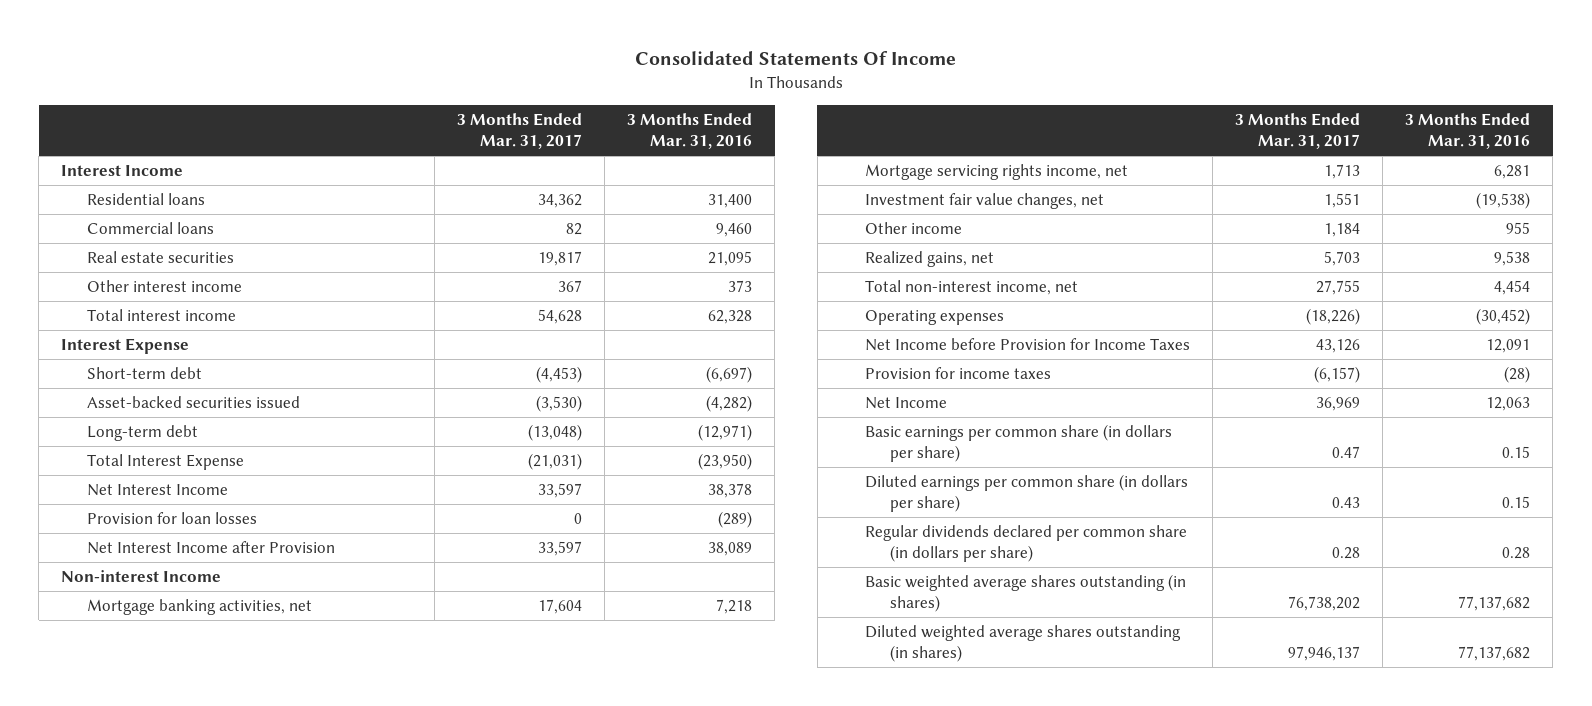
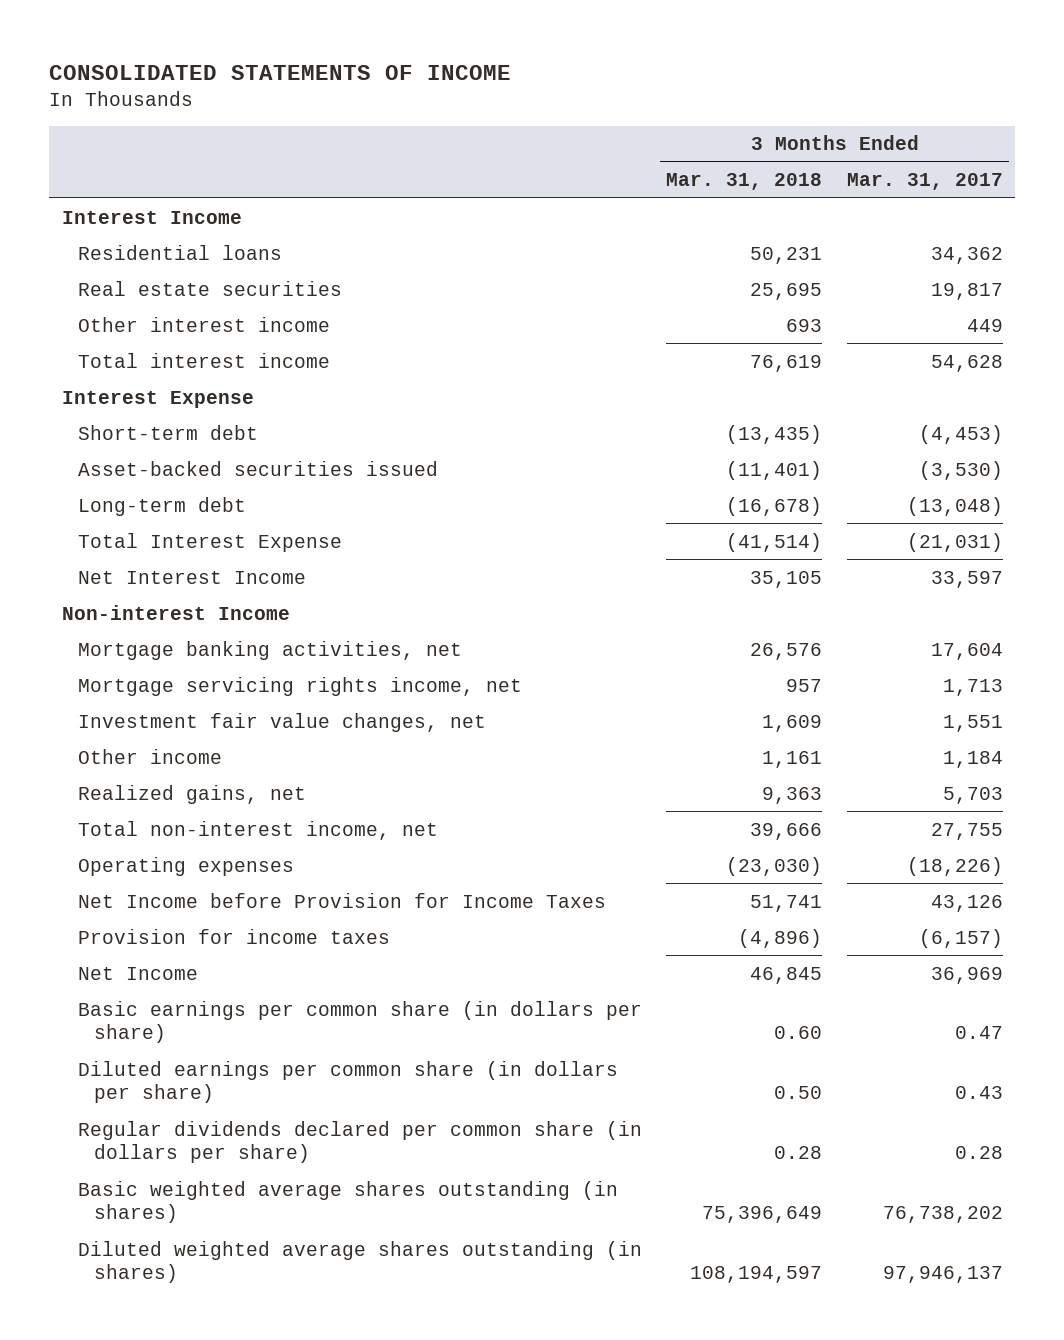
[634,51,956,66] Consolidated Statements Of Income -> [49,64,512,80] CONSOLIDATED STATEMENTS OF INCOME
[626,113,752,150] 3 Months Ended Mar. 31, 2016 -> none
none -> [666,173,823,191] Mar. 31, 2018
[86,221,214,234] Commercial loans -> none
[557,279,582,292] 367 -> [966,318,1003,332] 449
[86,511,257,524] Provision for loan losses -> none
[86,540,335,554] Net Interest Income after Provision -> none

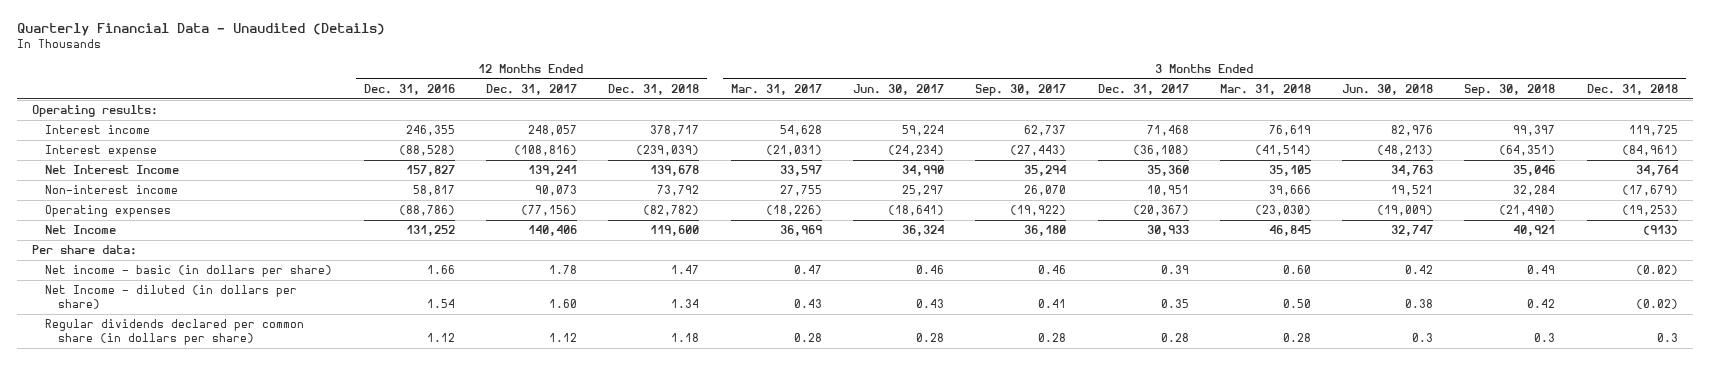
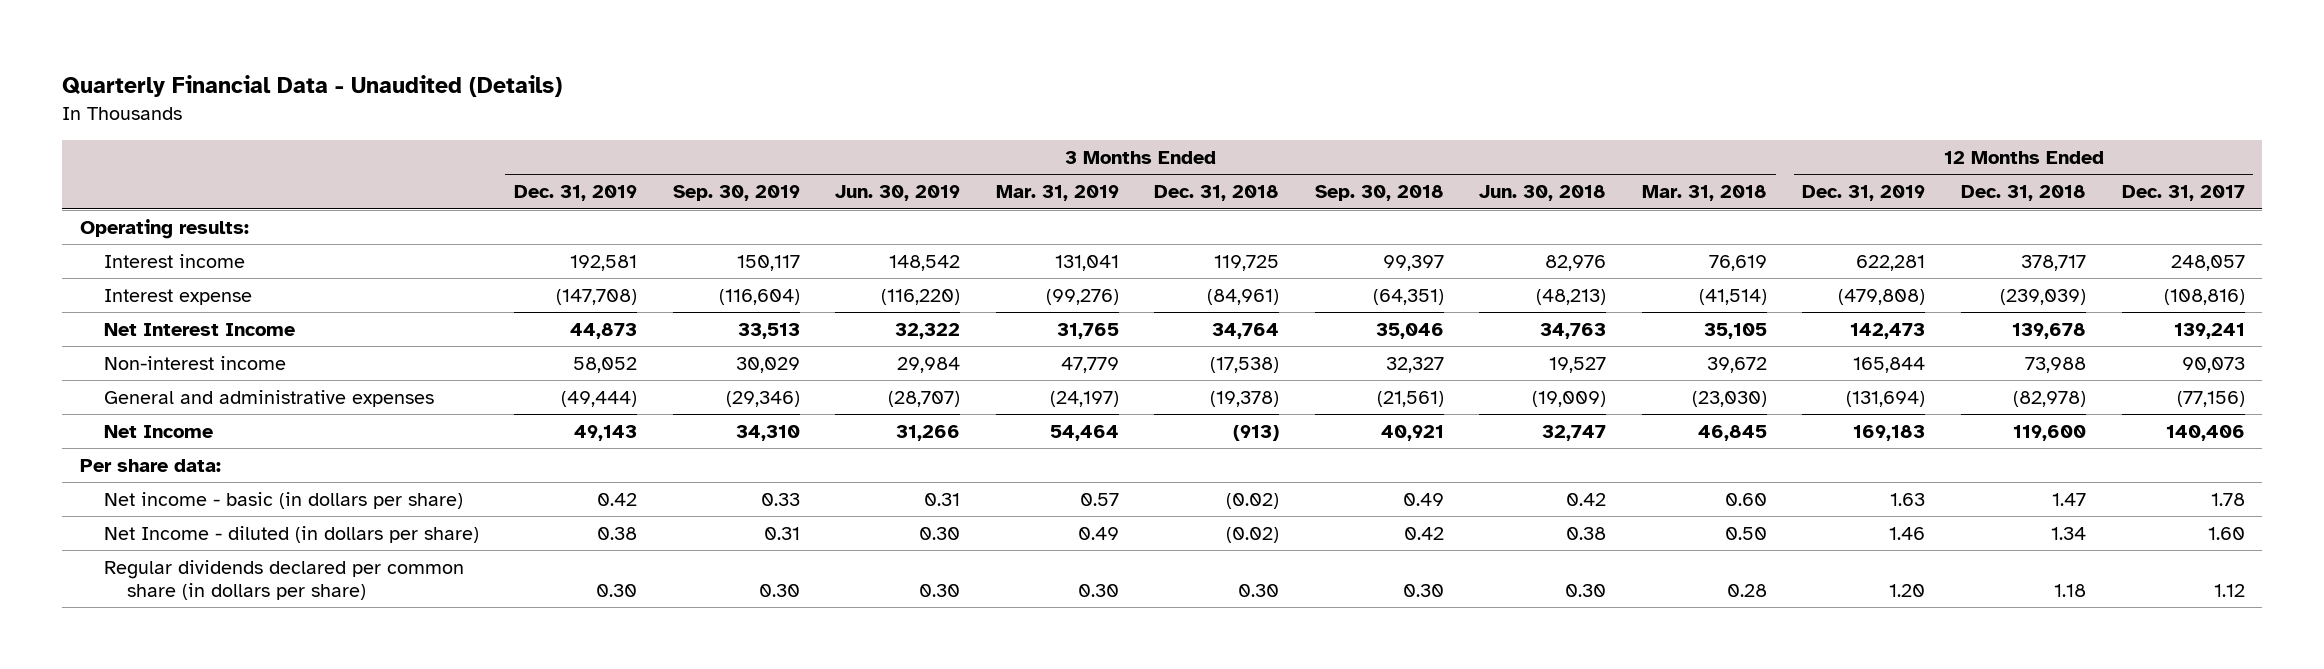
[363,83,455,95] Dec. 31, 2016 -> none
[730,83,822,95] Mar. 31, 2017 -> none
[852,83,944,95] Jun. 30, 2017 -> none
[975,83,1067,96] Sep. 30, 2017 -> none
[1097,83,1189,95] Dec. 31, 2017 -> none
none -> [514,185,638,202] Dec. 31, 2019
none -> [672,185,800,202] Sep. 30, 2019
none -> [835,185,961,202] Jun. 30, 2019
none -> [995,185,1119,202] Mar. 31, 2019
none -> [1802,185,1926,202] Dec. 31, 2019
[657,185,700,197] 73,792 -> [2025,357,2087,374] 73,988
[1268,185,1311,197] 39,666 -> [1706,357,1767,374] 39,672
[1391,185,1434,197] 19,521 -> [1549,357,1607,374] 19,527
[1513,185,1556,197] 32,284 -> [1385,357,1444,374] 32,327
[1621,185,1678,197] (17,679) -> [1210,357,1280,374] (17,538)
[45,205,172,218] Operating expenses -> [103,390,434,408] General and administrative expenses
[643,205,700,217] (82,782) -> [2013,391,2087,408] (82,978)
[1499,205,1556,217] (21,490) -> [1376,391,1444,408] (21,561)
[1621,205,1678,217] (19,253) -> [1210,391,1280,408] (19,378)
[1412,332,1434,342] 0.3 -> [1565,584,1607,598] 0.30
[1534,332,1556,342] 0.3 -> [1402,584,1444,598] 0.30
[1656,332,1678,342] 0.3 -> [1238,584,1280,598] 0.30

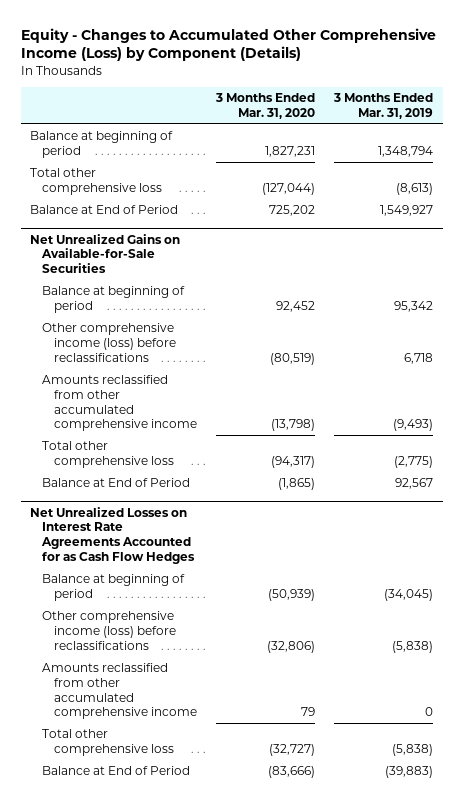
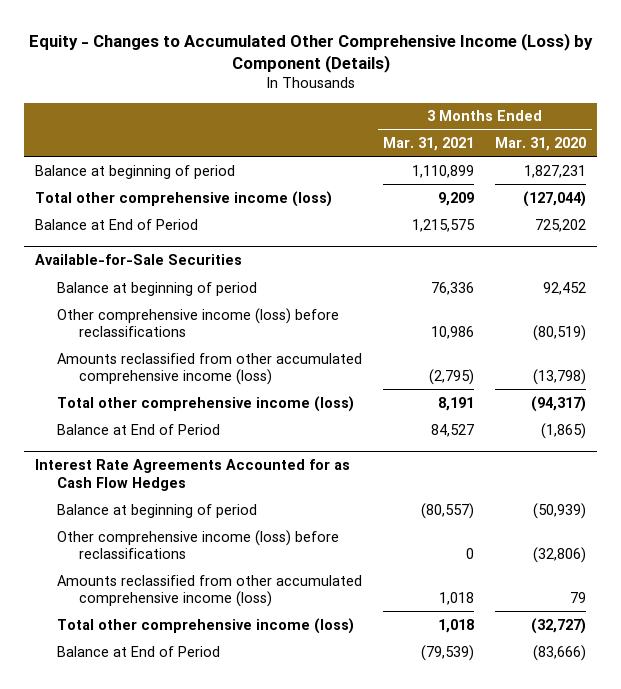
[333,92,434,119] 3 Months Ended Mar. 31, 2019 -> none
none -> [383,136,475,151] Mar. 31, 2021
[30,168,163,196] Total other comprehensive loss -> [34,190,332,207] Total other comprehensive income (loss)
[30,233,181,274] Net Unrealized Gains on Available-for-Sale Securities -> [34,254,242,266] Available-for-Sale Securities
[42,375,197,432] Amounts reclassified from other accumulated comprehensive income -> [56,352,362,386] Amounts reclassified from other accumulated comprehensive income (loss)
[42,441,174,469] Total other comprehensive loss -> [56,395,354,412] Total other comprehensive income (loss)
[30,506,196,564] Net Unrealized Losses on Interest Rate Agreements Accounted for as Cash Flow Hedges -> [34,459,350,491] Interest Rate Agreements Accounted for as Cash Flow Hedges
[42,663,197,720] Amounts reclassified from other accumulated comprehensive income -> [56,574,362,608] Amounts reclassified from other accumulated comprehensive income (loss)
[42,729,174,757] Total other comprehensive loss -> [56,617,354,634] Total other comprehensive income (loss)

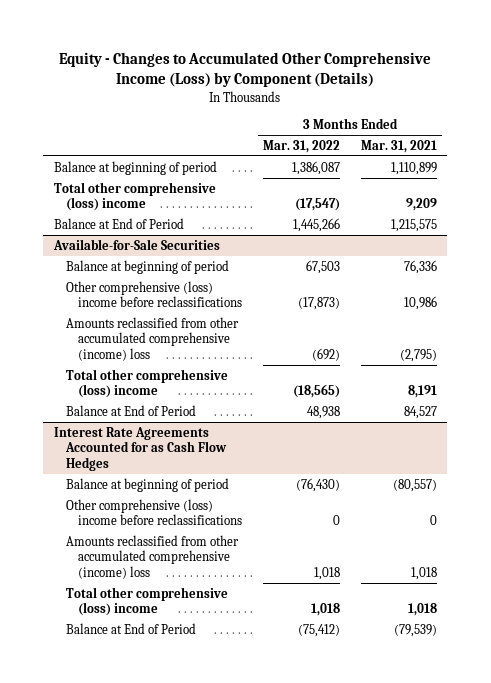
[495,136,587,151] Mar. 31, 2020 -> none
none -> [263,139,341,153] Mar. 31, 2022
[34,190,332,207] Total other comprehensive income (loss) -> [53,181,216,212] Total other comprehensive (loss) income
[56,307,339,338] Other comprehensive income (loss) before reclassifications -> [66,280,243,308] Other comprehensive (loss) income before reclassifications
[56,352,362,386] Amounts reclassified from other accumulated comprehensive income (loss) -> [66,316,240,362] Amounts reclassified from other accumulated comprehensive (income) loss
[56,395,354,412] Total other comprehensive income (loss) -> [66,368,229,399] Total other comprehensive (loss) income
[56,529,339,560] Other comprehensive income (loss) before reclassifications -> [66,498,243,526] Other comprehensive (loss) income before reclassifications
[56,574,362,608] Amounts reclassified from other accumulated comprehensive income (loss) -> [66,534,240,580] Amounts reclassified from other accumulated comprehensive (income) loss
[56,617,354,634] Total other comprehensive income (loss) -> [66,586,229,617] Total other comprehensive (loss) income

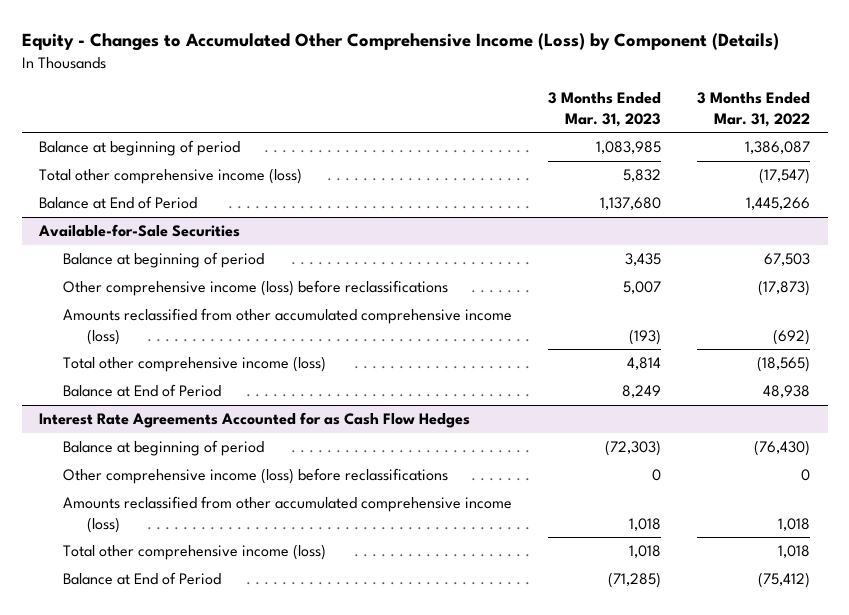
[361,139,438,153] Mar. 31, 2021 -> none
none -> [547,92,661,127] 3 Months Ended Mar. 31, 2023
[53,181,216,212] Total other comprehensive (loss) income -> [39,168,303,185] Total other comprehensive income (loss)
[66,280,243,308] Other comprehensive (loss) income before reclassifications -> [63,280,449,297] Other comprehensive income (loss) before reclassifications
[66,316,240,362] Amounts reclassified from other accumulated comprehensive (income) loss -> [63,308,513,345] Amounts reclassified from other accumulated comprehensive income (loss)
[66,368,229,399] Total other comprehensive (loss) income -> [63,356,327,373] Total other comprehensive income (loss)
[66,498,243,526] Other comprehensive (loss) income before reclassifications -> [63,468,449,485] Other comprehensive income (loss) before reclassifications
[66,534,240,580] Amounts reclassified from other accumulated comprehensive (income) loss -> [63,496,513,533] Amounts reclassified from other accumulated comprehensive income (loss)
[66,586,229,617] Total other comprehensive (loss) income -> [63,544,327,561] Total other comprehensive income (loss)

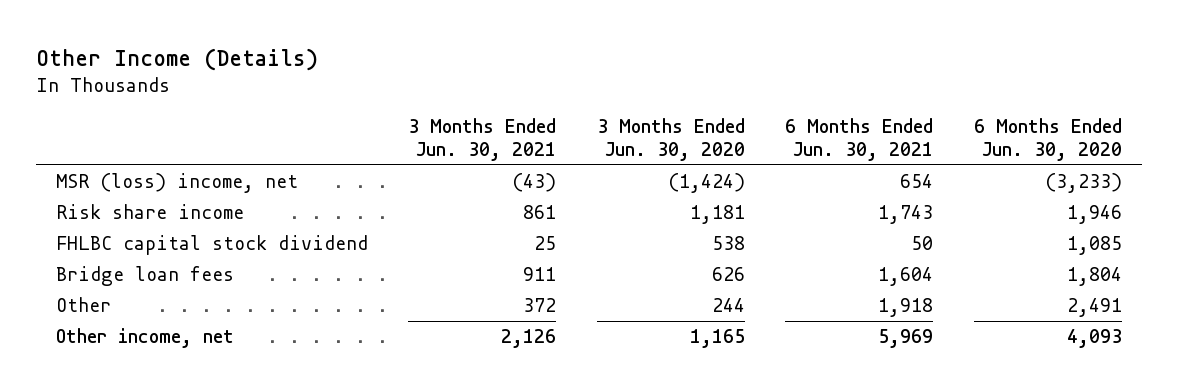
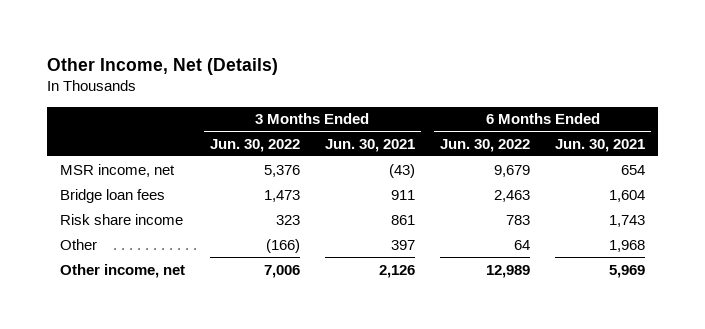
[35,47,318,71] Other Income (Details) -> [47,57,279,75] Other Income, Net (Details)
[596,118,745,162] 3 Months Ended Jun. 30, 2020 -> none
[973,118,1122,162] 6 Months Ended Jun. 30, 2020 -> none
none -> [209,138,300,152] Jun. 30, 2022
none -> [440,138,531,152] Jun. 30, 2022
[55,235,368,256] FHLBC capital stock dividend -> none
[55,173,298,194] MSR (loss) income, net -> [59,163,175,177] MSR income, net
[55,204,244,220] Risk share income -> [59,213,183,225] Risk share income
[523,298,557,313] 372 -> [390,239,415,250] 397
[878,298,934,318] 1,918 -> [609,239,646,252] 1,968

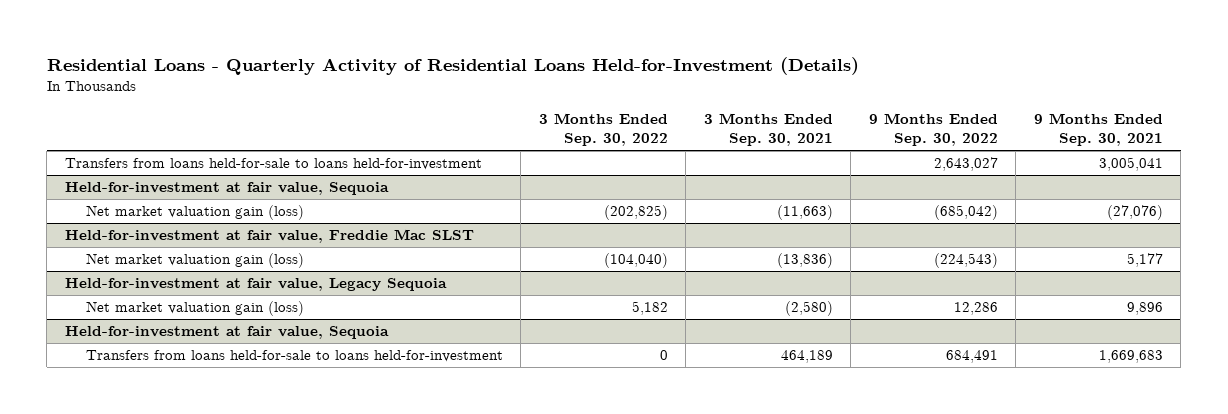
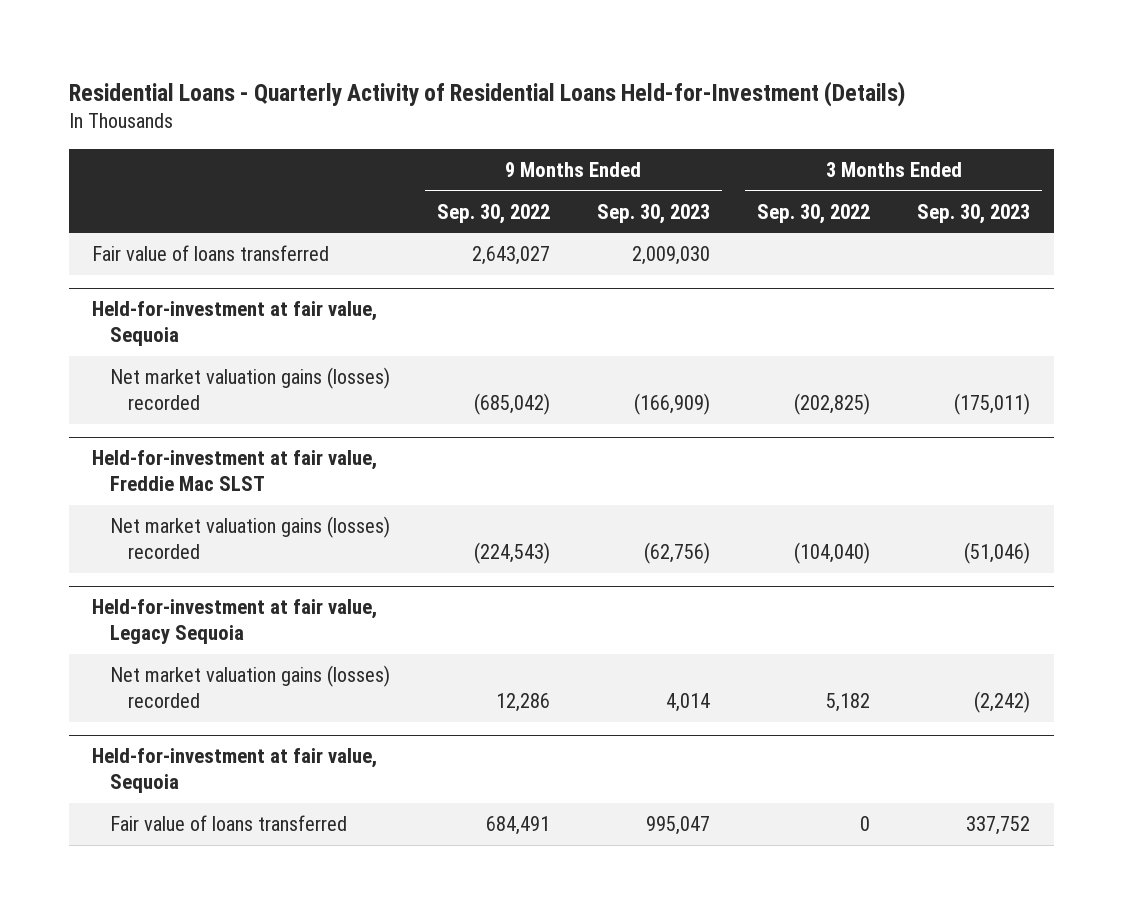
[703,112,833,147] 3 Months Ended Sep. 30, 2021 -> none
[1033,112,1163,147] 9 Months Ended Sep. 30, 2021 -> none
none -> [597,203,711,224] Sep. 30, 2023
none -> [917,203,1031,224] Sep. 30, 2023
[64,158,482,171] Transfers from loans held-for-sale to loans held-for-investment -> [92,245,330,262] Fair value of loans transferred
[85,205,304,221] Net market valuation gain (loss) -> [109,367,390,411] Net market valuation gains (losses) recorded
[85,253,304,269] Net market valuation gain (loss) -> [109,516,390,560] Net market valuation gains (losses) recorded
[85,301,304,317] Net market valuation gain (loss) -> [109,665,390,709] Net market valuation gains (losses) recorded
[85,350,503,363] Transfers from loans held-for-sale to loans held-for-investment -> [109,815,347,832] Fair value of loans transferred

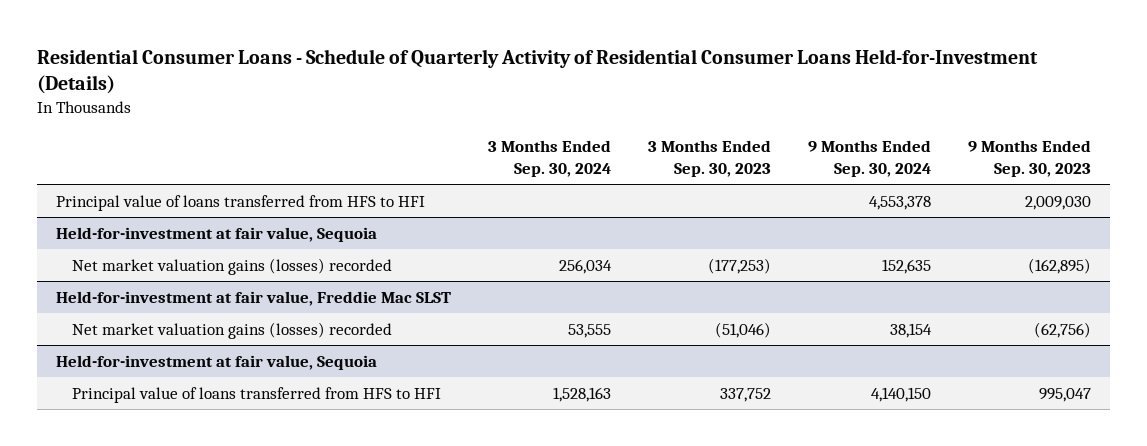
[68,80,905,107] Residential Loans - Quarterly Activity of Residential Loans Held-for-Investment (Details) -> [37,48,1039,95] Residential Consumer Loans - Schedule of Quarterly Activity of Residential Consumer Loans Held-for-Investment (Details)
[436,203,550,224] Sep. 30, 2022 -> none
[757,203,871,224] Sep. 30, 2022 -> none
none -> [487,140,611,178] 3 Months Ended Sep. 30, 2024
none -> [808,140,932,178] 9 Months Ended Sep. 30, 2024
[92,245,330,262] Fair value of loans transferred -> [55,194,425,211] Principal value of loans transferred from HFS to HFI
[634,393,711,416] (166,909) -> [1028,257,1092,274] (162,895)
[954,393,1031,416] (175,011) -> [708,257,772,274] (177,253)
[92,599,378,645] Held-for-investment at fair value, Legacy Sequoia -> none
[109,665,390,709] Net market valuation gains (losses) recorded -> none
[109,815,347,832] Fair value of loans transferred -> [72,386,442,403] Principal value of loans transferred from HFS to HFI

